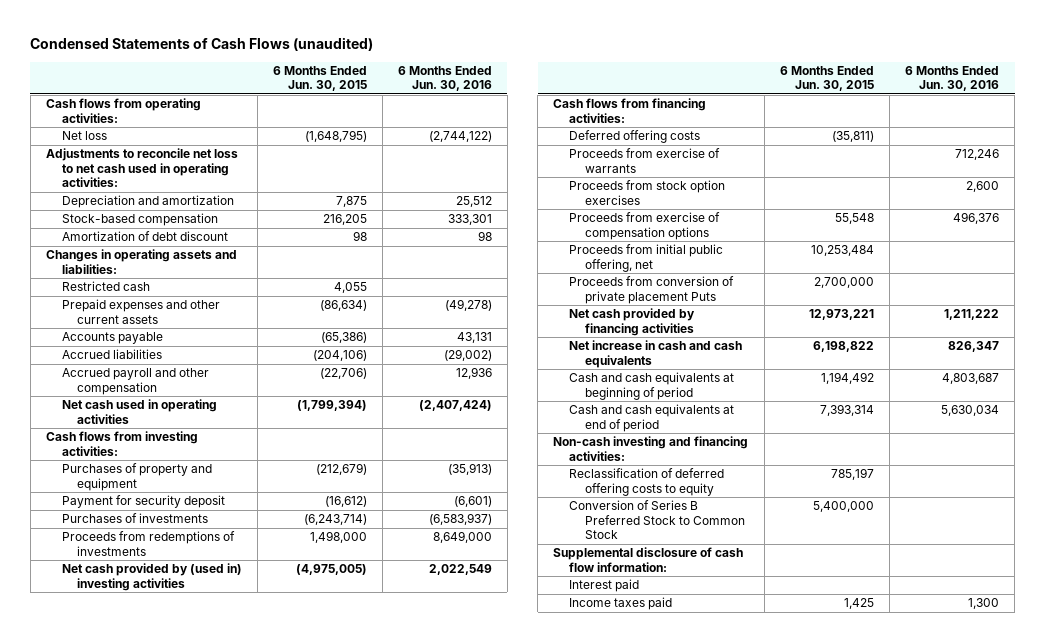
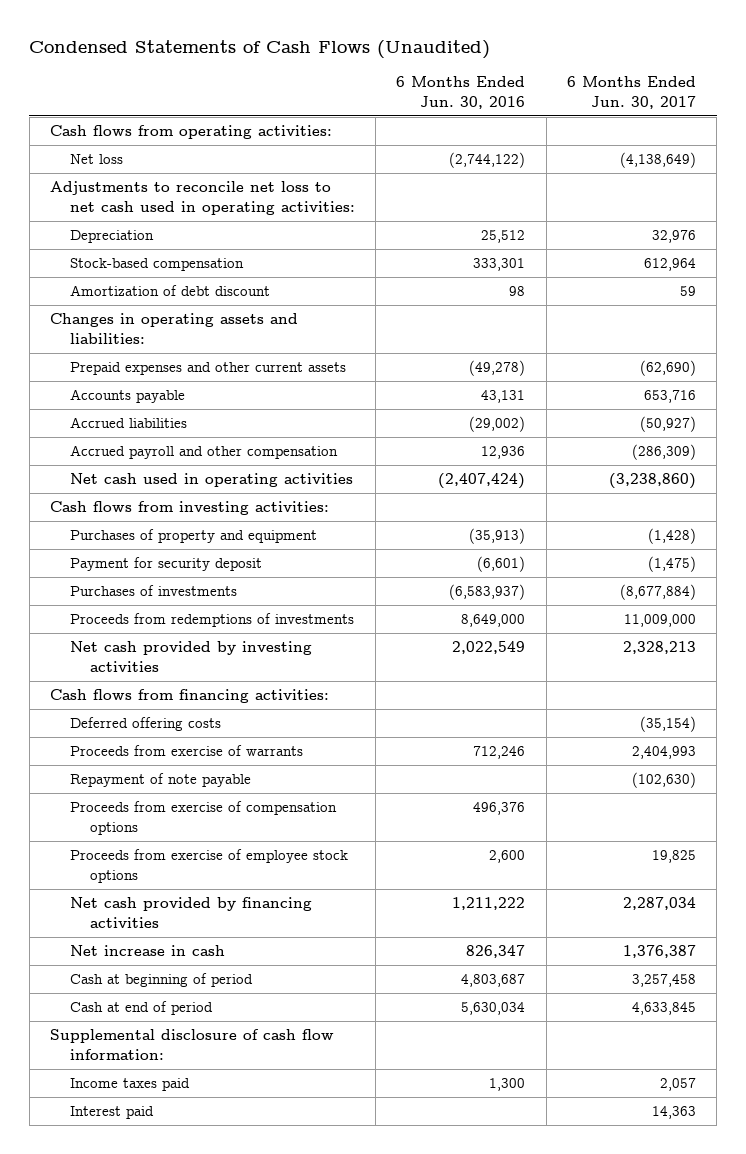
[30,37,374,52] Condensed Statements of Cash Flows (unaudited) -> [29,39,491,59] Condensed Statements of Cash Flows (Unaudited)
[272,66,367,92] 6 Months Ended Jun. 30, 2015 -> none
none -> [566,76,696,109] 6 Months Ended Jun. 30, 2017
[61,195,234,209] Depreciation and amortization -> [69,230,154,244] Depreciation
[61,281,150,292] Restricted cash -> none
[61,563,242,591] Net cash provided by (used in) investing activities -> [69,641,312,672] Net cash provided by investing activities
[569,180,726,205] Proceeds from stock option exercises -> none
none -> [69,773,251,788] Repayment of note payable
[569,244,724,272] Proceeds from initial public offering, net -> none
[569,276,735,304] Proceeds from conversion of private placement Puts -> none
none -> [69,849,348,883] Proceeds from exercise of employee stock options
[553,436,749,461] Non-cash investing and financing activities: -> none
[569,468,725,496] Reclassification of deferred offering costs to equity -> none
[569,500,745,539] Conversion of Series B Preferred Stock to Common Stock -> none
[569,340,743,368] Net increase in cash and cash equivalents -> [69,945,225,957] Net increase in cash
[569,372,735,400] Cash and cash equivalents at beginning of period -> [69,973,253,988] Cash at beginning of period
[569,404,735,432] Cash and cash equivalents at end of period -> [69,1001,213,1016] Cash at end of period
[569,579,640,593] Interest paid -> [69,1106,154,1120] Interest paid

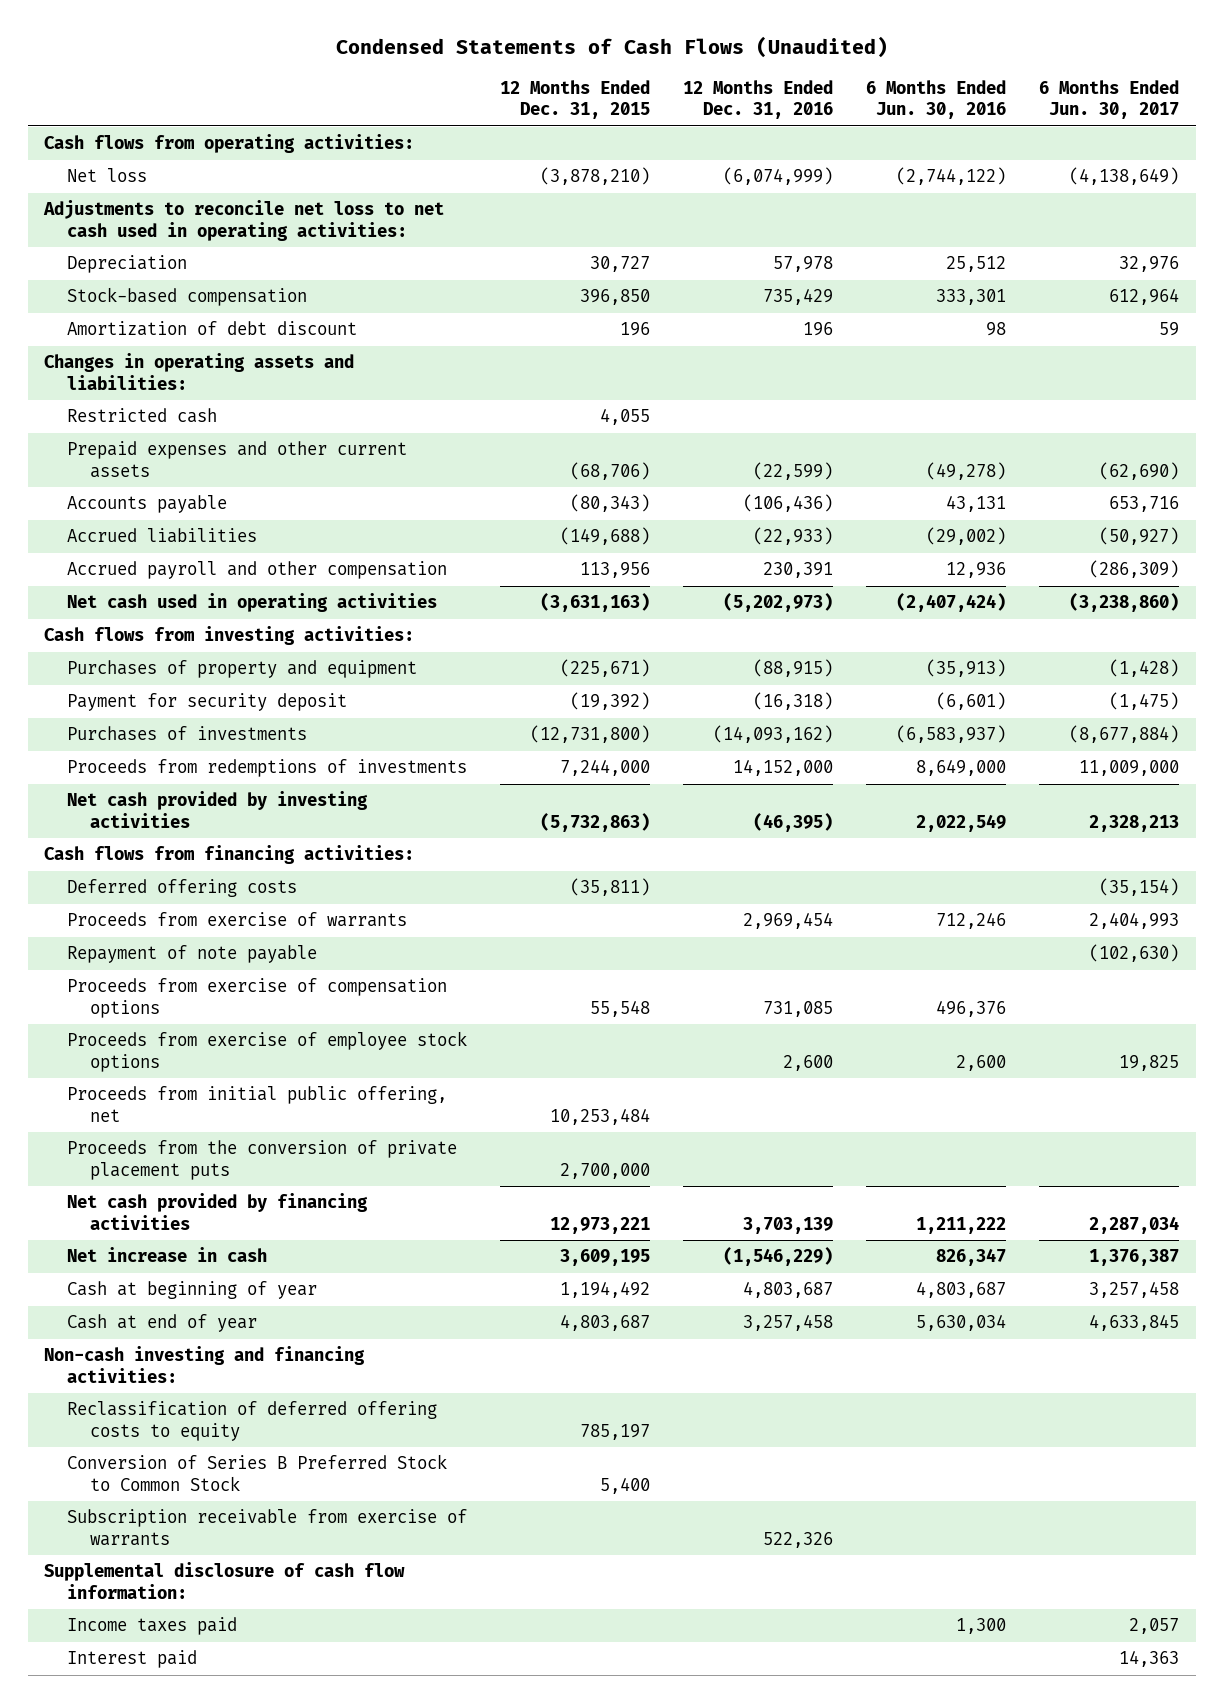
none -> [500,79,651,120] 12 Months Ended Dec. 31, 2015
none -> [683,79,834,120] 12 Months Ended Dec. 31, 2016
none -> [67,408,218,424] Restricted cash
none -> [67,1086,448,1122] Proceeds from initial public offering, net
none -> [67,1140,458,1180] Proceeds from the conversion of private placement puts
[69,973,253,988] Cash at beginning of period -> [67,1281,318,1300] Cash at beginning of year
[69,1001,213,1016] Cash at end of period -> [67,1314,258,1333] Cash at end of year
none -> [44,1346,366,1383] Non-cash investing and financing activities:
none -> [67,1401,438,1441] Reclassification of deferred offering costs to equity
none -> [67,1454,448,1491] Conversion of Series B Preferred Stock to Common Stock
none -> [67,1509,468,1546] Subscription receivable from exercise of warrants

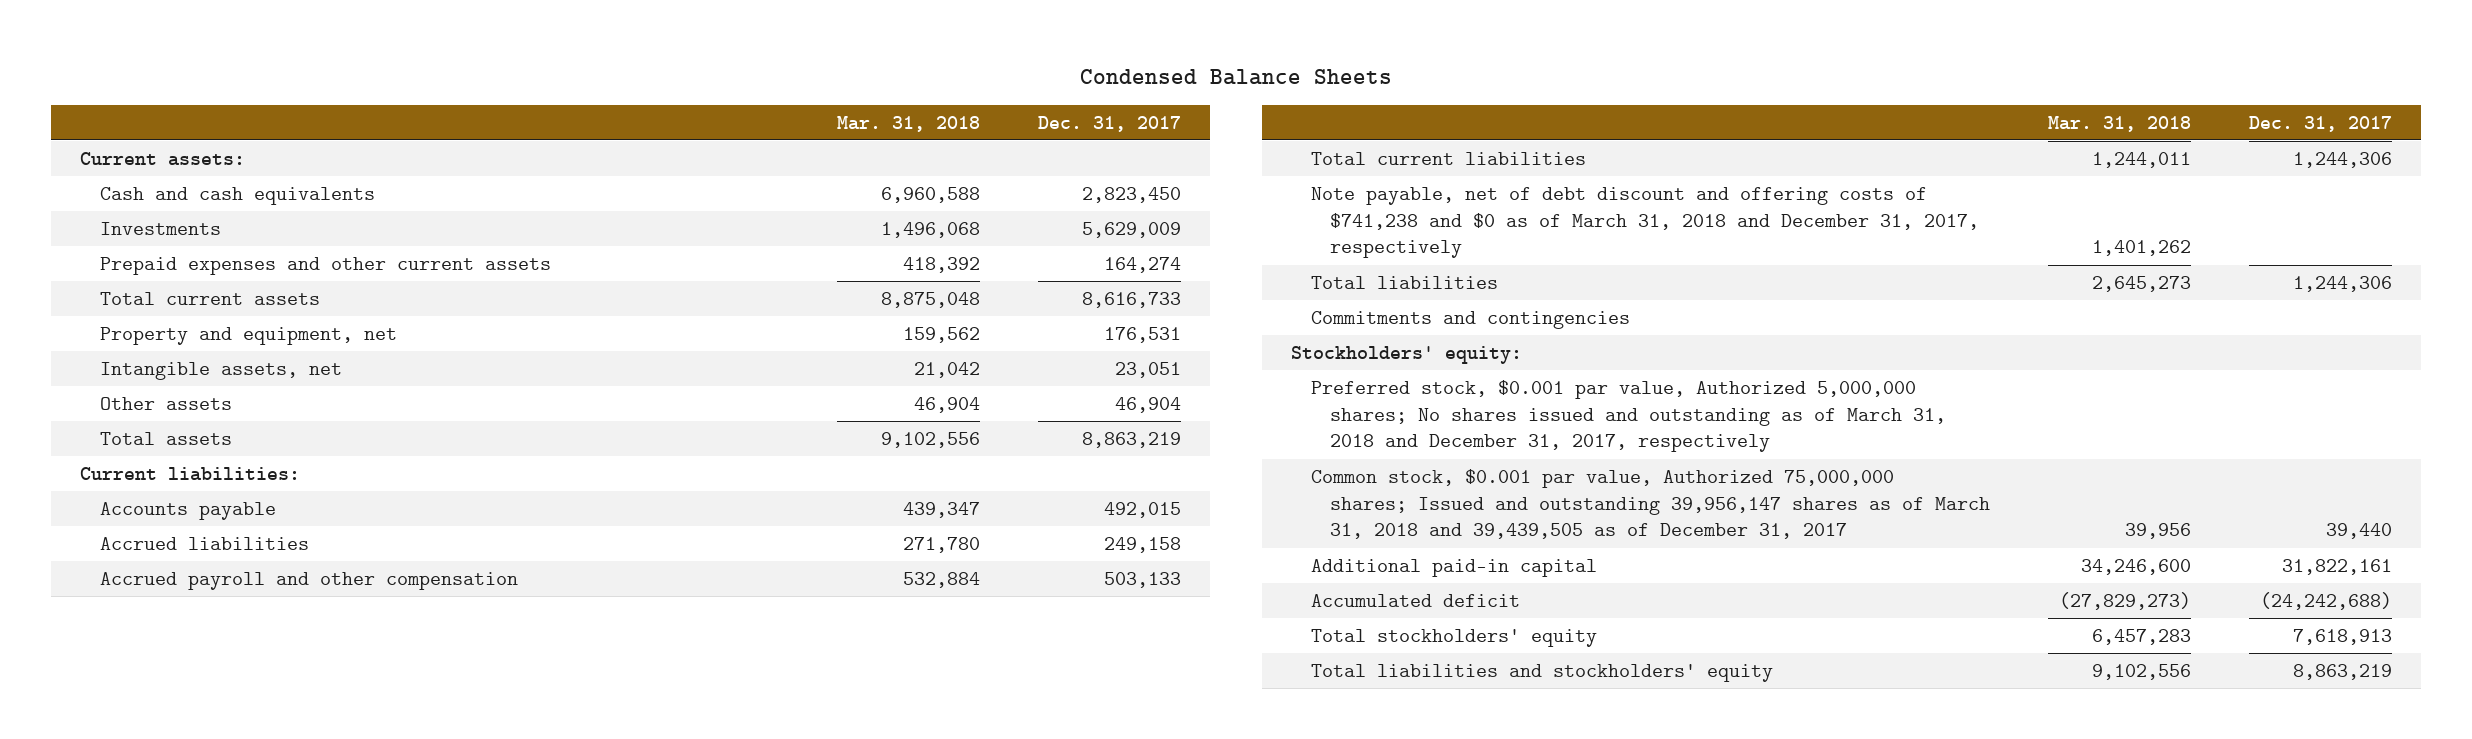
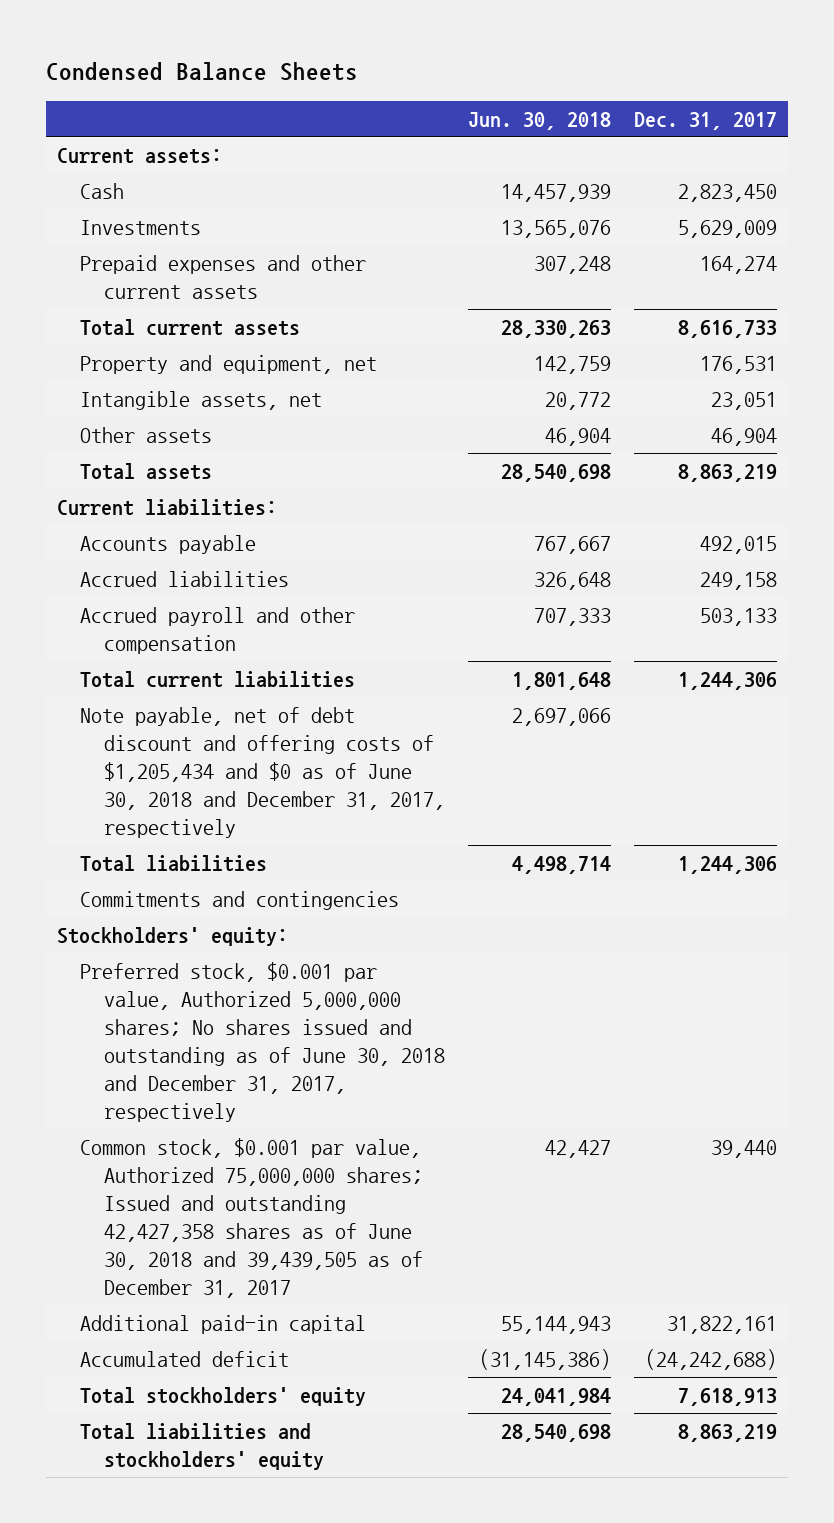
[837,115,981,132] Mar. 31, 2018 -> none
none -> [467,111,611,130] Jun. 30, 2018
[100,186,376,205] Cash and cash equivalents -> [80,182,125,199] Cash
[1310,186,1980,259] Note payable, net of debt discount and offering costs of $741,238 and $0 as of March 31, 2018 and December 31, 2017, respectively -> [80,706,445,838] Note payable, net of debt discount and offering costs of $1,205,434 and $0 as of June 30, 2018 and December 31, 2017, respectively
[1310,379,1947,453] Preferred stock, $0.001 par value, Authorized 5,000,000 shares; No shares issued and outstanding as of March 31, 2018 and December 31, 2017, respectively -> [80,961,445,1122] Preferred stock, $0.001 par value, Authorized 5,000,000 shares; No shares issued and outstanding as of June 30, 2018 and December 31, 2017, respectively
[1310,468,1991,540] Common stock, $0.001 par value, Authorized 75,000,000 shares; Issued and outstanding 39,956,147 shares as of March 31, 2018 and 39,439,505 as of December 31, 2017 -> [80,1137,423,1298] Common stock, $0.001 par value, Authorized 75,000,000 shares; Issued and outstanding 42,427,358 shares as of June 30, 2018 and 39,439,505 as of December 31, 2017

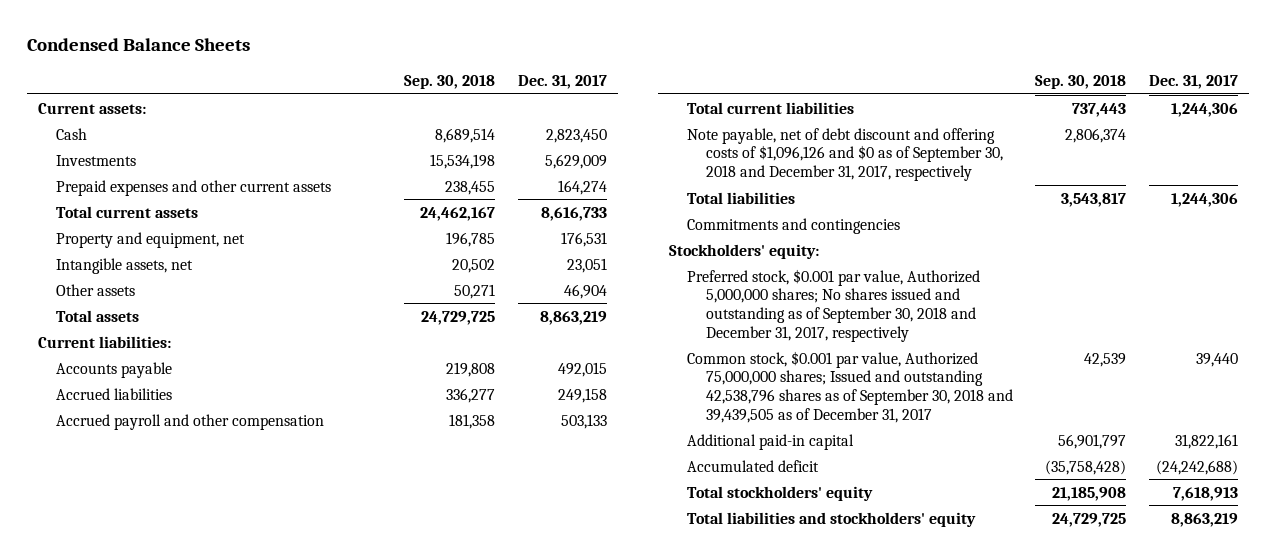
[467,111,611,130] Jun. 30, 2018 -> none
none -> [403,74,495,89] Sep. 30, 2018
[80,706,445,838] Note payable, net of debt discount and offering costs of $1,205,434 and $0 as of June 30, 2018 and December 31, 2017, respectively -> [687,127,1003,182] Note payable, net of debt discount and offering costs of $1,096,126 and $0 as of September 30, 2018 and December 31, 2017, respectively
[80,961,445,1122] Preferred stock, $0.001 par value, Authorized 5,000,000 shares; No shares issued and outstanding as of June 30, 2018 and December 31, 2017, respectively -> [687,268,981,342] Preferred stock, $0.001 par value, Authorized 5,000,000 shares; No shares issued and outstanding as of September 30, 2018 and December 31, 2017, respectively
[80,1137,423,1298] Common stock, $0.001 par value, Authorized 75,000,000 shares; Issued and outstanding 42,427,358 shares as of June 30, 2018 and 39,439,505 as of December 31, 2017 -> [687,350,1013,423] Common stock, $0.001 par value, Authorized 75,000,000 shares; Issued and outstanding 42,538,796 shares as of September 30, 2018 and 39,439,505 as of December 31, 2017

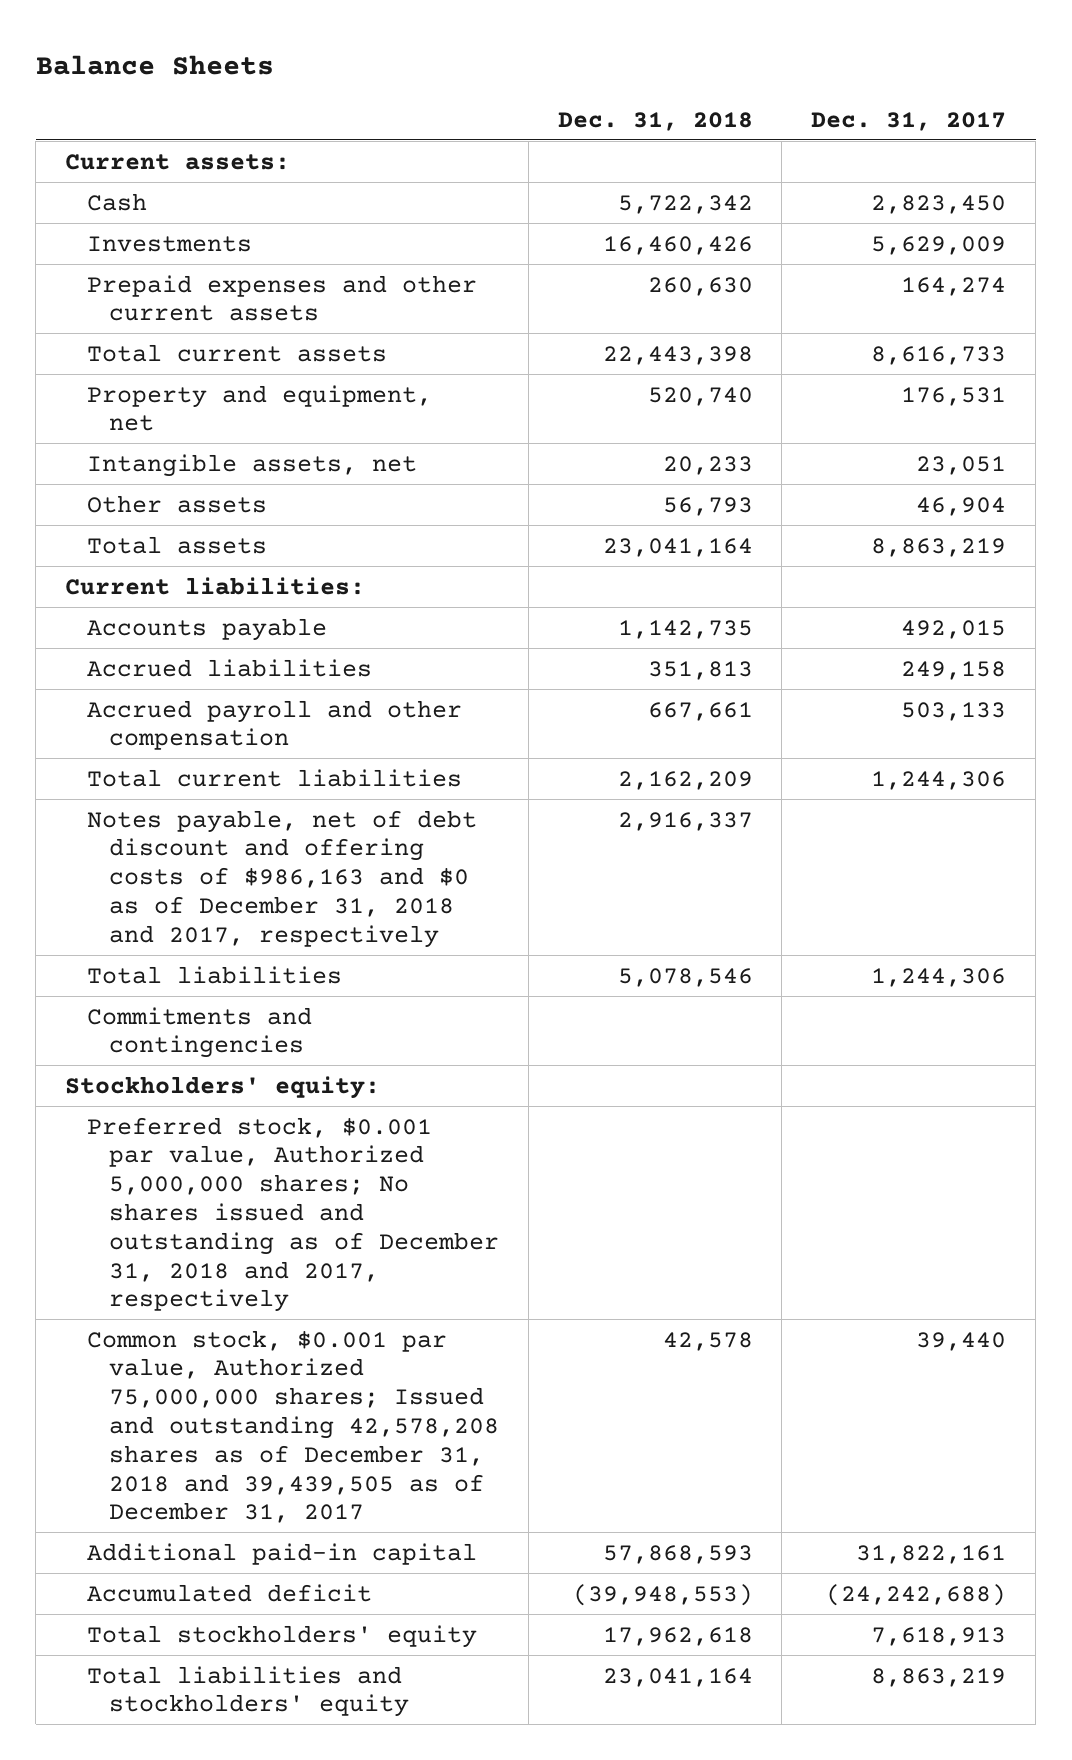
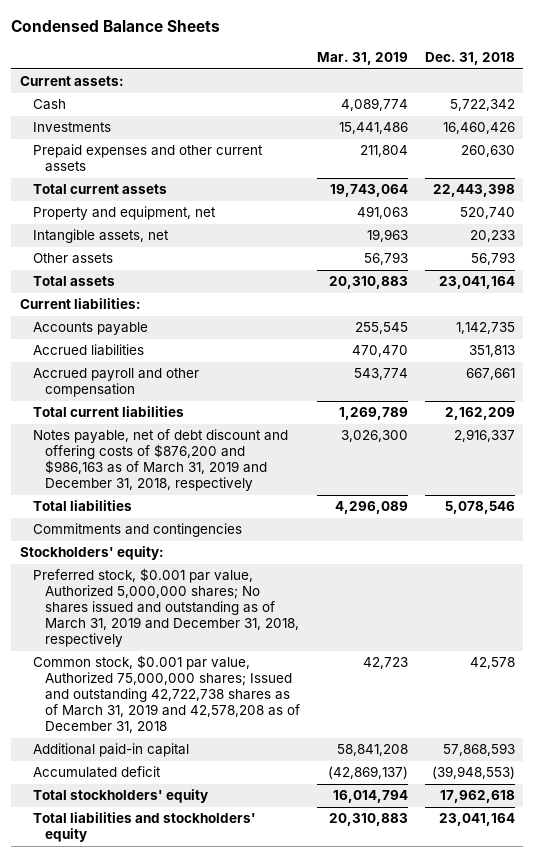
[35,55,274,76] Balance Sheets -> [11,20,221,33] Condensed Balance Sheets
[811,111,1007,131] Dec. 31, 2017 -> none
none -> [317,52,409,66] Mar. 31, 2019
[86,809,477,948] Notes payable, net of debt discount and offering costs of $986,163 and $0 as of December 31, 2018 and 2017, respectively -> [32,429,288,492] Notes payable, net of debt discount and offering costs of $876,200 and $986,163 as of March 31, 2019 and December 31, 2018, respectively
[86,1116,499,1313] Preferred stock, $0.001 par value, Authorized 5,000,000 shares; No shares issued and outstanding as of December 31, 2018 and 2017, respectively -> [32,568,300,648] Preferred stock, $0.001 par value, Authorized 5,000,000 shares; No shares issued and outstanding as of March 31, 2019 and December 31, 2018, respectively
[86,1329,499,1524] Common stock, $0.001 par value, Authorized 75,000,000 shares; Issued and outstanding 42,578,208 shares as of December 31, 2018 and 39,439,505 as of December 31, 2017 -> [32,655,301,734] Common stock, $0.001 par value, Authorized 75,000,000 shares; Issued and outstanding 42,722,738 shares as of March 31, 2019 and 42,578,208 as of December 31, 2018

